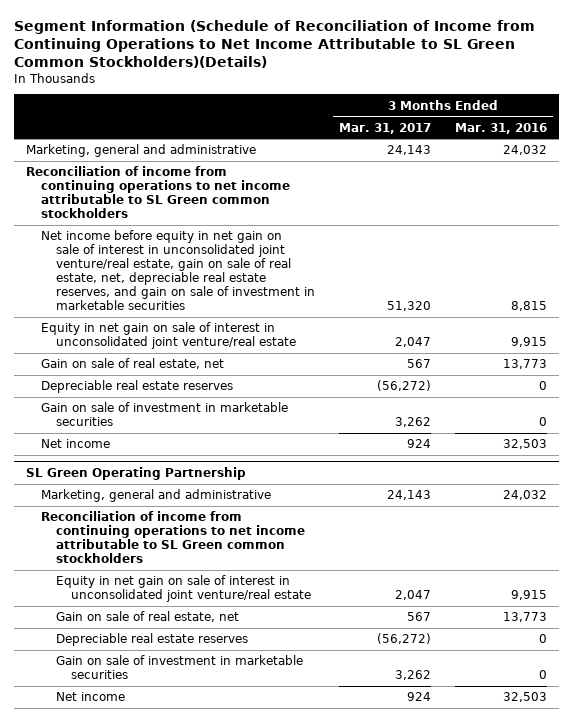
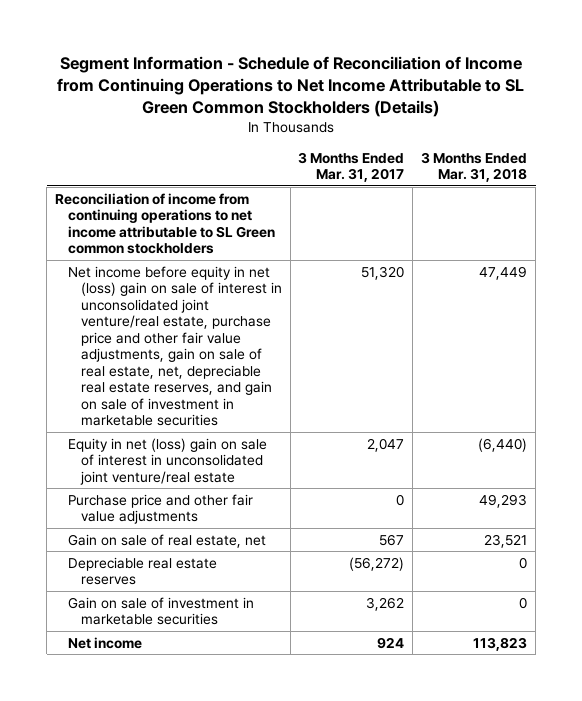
[13,20,535,69] Segment Information (Schedule of Reconciliation of Income from Continuing Operations to Net Income Attributable to SL Green Common Stockholders)(Details) -> [57,55,525,117] Segment Information - Schedule of Reconciliation of Income from Continuing Operations to Net Income Attributable to SL Green Common Stockholders (Details)
[454,122,547,134] Mar. 31, 2016 -> none
none -> [421,151,528,183] 3 Months Ended Mar. 31, 2018
[25,144,256,158] Marketing, general and administrative -> none
[40,358,224,370] Gain on sale of real estate, net -> none
[40,380,233,394] Depreciable real estate reserves -> none
[40,402,288,427] Gain on sale of investment in marketable securities -> none
[40,439,110,449] Net income -> none
[25,467,246,481] SL Green Operating Partnership -> none
[40,489,271,503] Marketing, general and administrative -> none
[40,511,305,564] Reconciliation of income from continuing operations to net income attributable to SL Green common stockholders -> none
[55,575,312,603] Equity in net gain on sale of interest in unconsolidated joint venture/real estate -> none
[40,230,315,311] Net income before equity in net gain on sale of interest in unconsolidated joint venture/real estate, gain on sale of real estate, net, depreciable real estate reserves, and gain on sale of investment in marketable securities -> [67,265,282,426] Net income before equity in net (loss) gain on sale of interest in unconsolidated joint venture/real estate, purchase price and other fair value adjustments, gain on sale of real estate, net, depreciable real estate reserves, and gain on sale of investment in marketable securities
[40,322,296,350] Equity in net gain on sale of interest in unconsolidated joint venture/real estate -> [67,437,267,485] Equity in net (loss) gain on sale of interest in unconsolidated joint venture/real estate
none -> [67,493,253,525] Purchase price and other fair value adjustments

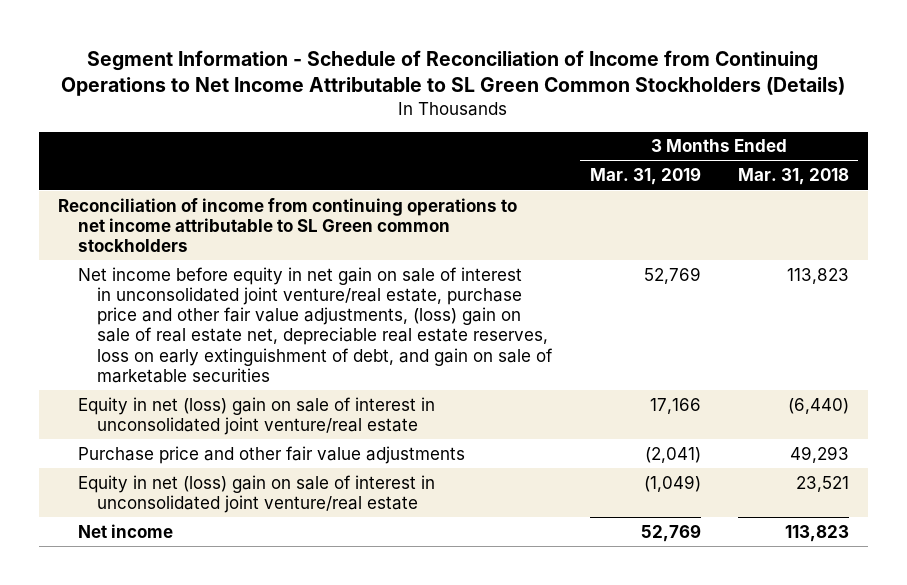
[298,151,405,183] 3 Months Ended Mar. 31, 2017 -> none
none -> [589,167,701,186] Mar. 31, 2019
[67,265,282,426] Net income before equity in net (loss) gain on sale of interest in unconsolidated joint venture/real estate, purchase price and other fair value adjustments, gain on sale of real estate, net, depreciable real estate reserves, and gain on sale of investment in marketable securities -> [77,266,554,383] Net income before equity in net gain on sale of interest in unconsolidated joint venture/real estate, purchase price and other fair value adjustments, (loss) gain on sale of real estate net, depreciable real estate reserves, loss on early extinguishment of debt, and gain on sale of marketable securities
[479,265,528,280] 47,449 -> [786,267,849,284] 113,823
[67,556,217,586] Depreciable real estate reserves -> none
[67,596,254,626] Gain on sale of investment in marketable securities -> none
[67,533,266,548] Gain on sale of real estate, net -> [77,474,435,513] Equity in net (loss) gain on sale of interest in unconsolidated joint venture/real estate

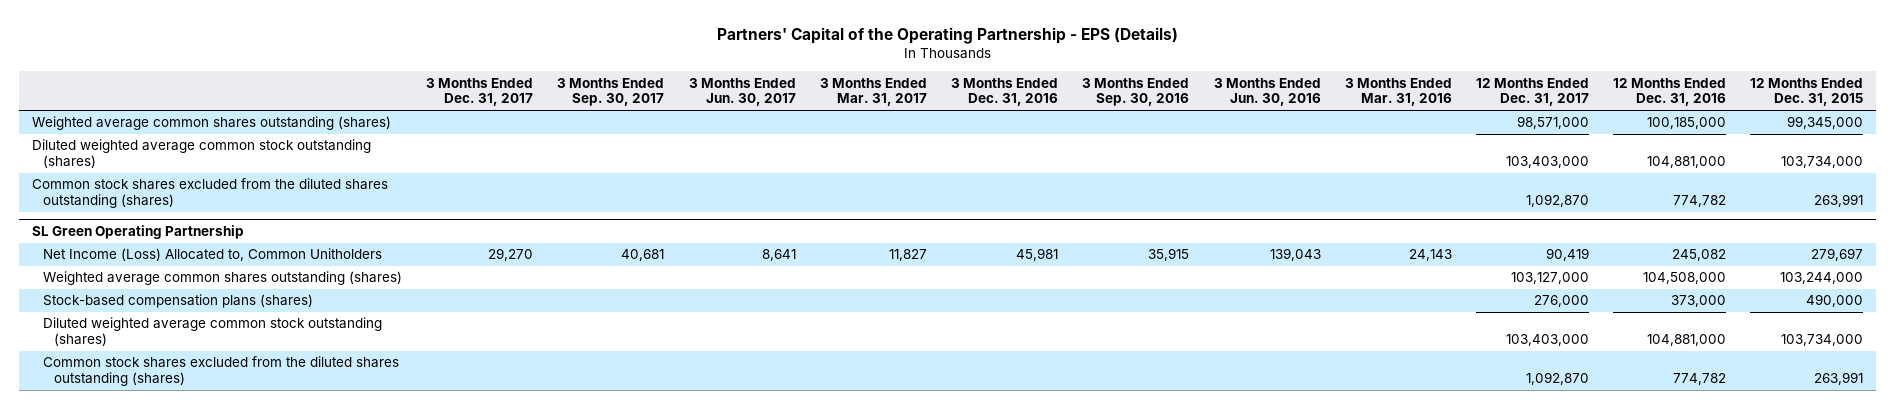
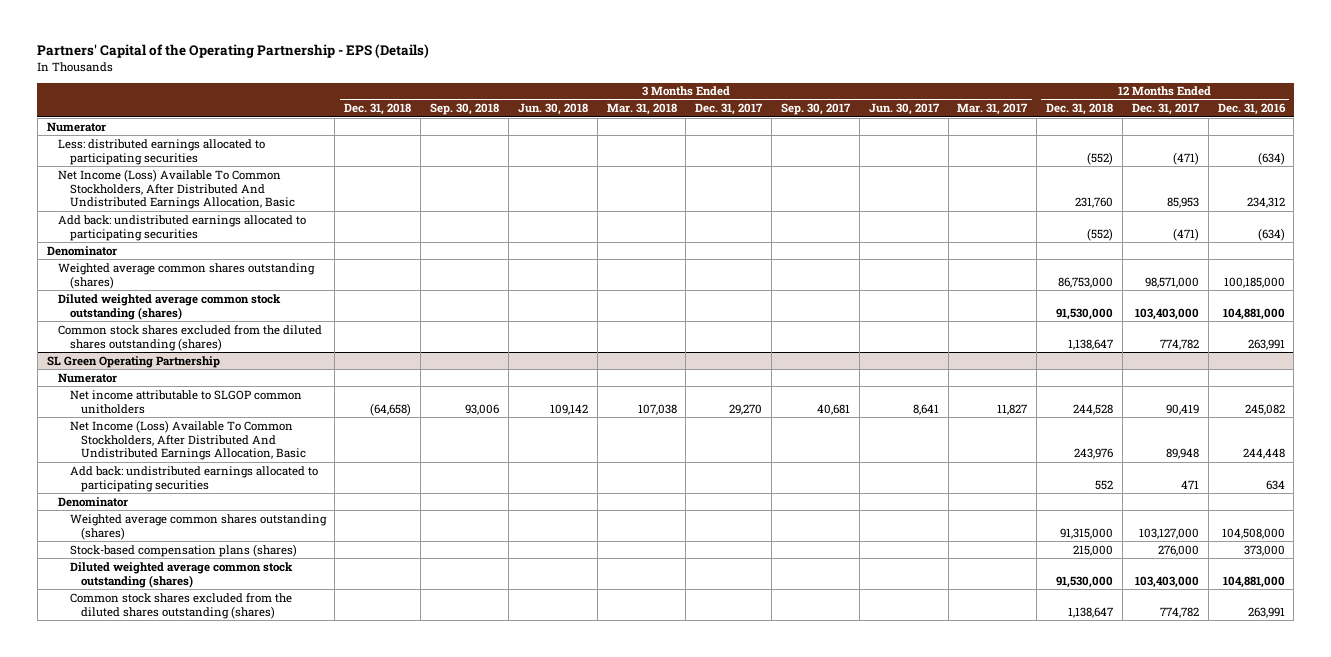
[951,77,1059,107] 3 Months Ended Dec. 31, 2016 -> none
[1082,77,1190,107] 3 Months Ended Sep. 30, 2016 -> none
[1213,77,1321,107] 3 Months Ended Jun. 30, 2016 -> none
[1344,77,1452,107] 3 Months Ended Mar. 31, 2016 -> none
[1750,77,1864,107] 12 Months Ended Dec. 31, 2015 -> none
none -> [344,103,412,116] Dec. 31, 2018
none -> [430,103,500,116] Sep. 30, 2018
none -> [517,103,588,116] Jun. 30, 2018
none -> [606,103,677,116] Mar. 31, 2018
none -> [1046,103,1114,116] Dec. 31, 2018
none -> [46,121,106,132] Numerator
none -> [58,138,266,165] Less: distributed earnings allocated to participating securities
none -> [58,168,295,210] Net Income (Loss) Available To Common Stockholders, After Distributed And Undistributed Earnings Allocation, Basic
none -> [58,214,307,241] Add back: undistributed earnings allocated to participating securities
none -> [46,245,117,256] Denominator
[1526,194,1590,208] 1,092,870 -> [1159,338,1199,350] 774,782
[1673,195,1727,208] 774,782 -> [1247,338,1285,350] 263,991
none -> [58,372,118,383] Numerator
[43,248,383,262] Net Income (Loss) Allocated to, Common Unitholders -> [69,389,302,414] Net income attributable to SLGOP common unitholders
none -> [69,419,307,461] Net Income (Loss) Available To Common Stockholders, After Distributed And Undistributed Earnings Allocation, Basic
none -> [69,465,318,492] Add back: undistributed earnings allocated to participating securities
none -> [58,496,129,507] Denominator
[1526,372,1590,386] 1,092,870 -> [1159,606,1199,618] 774,782
[1673,373,1727,386] 774,782 -> [1247,606,1285,618] 263,991

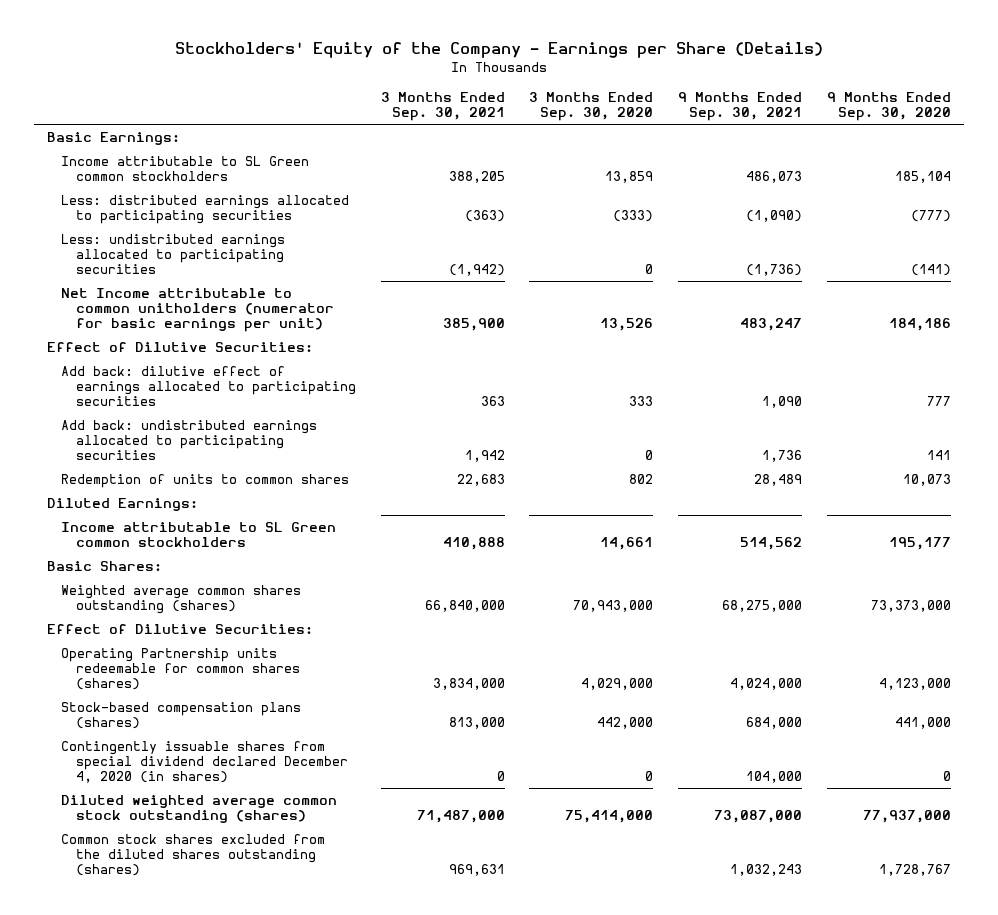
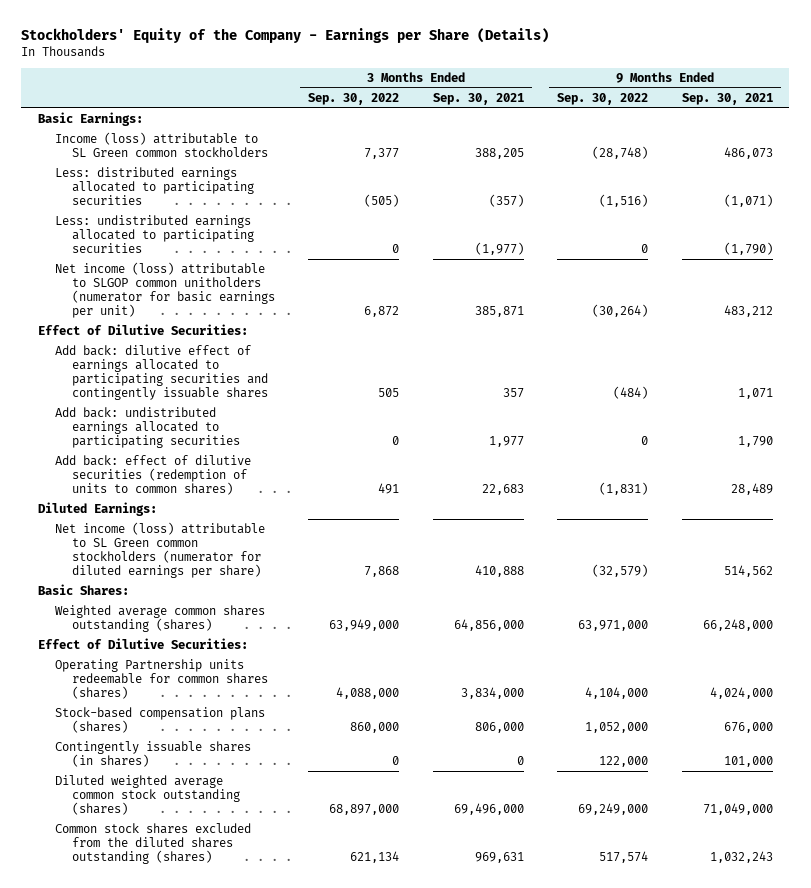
[529,91,654,121] 3 Months Ended Sep. 30, 2020 -> none
[827,91,952,121] 9 Months Ended Sep. 30, 2020 -> none
none -> [308,92,400,105] Sep. 30, 2022
none -> [557,92,649,105] Sep. 30, 2022
[61,155,310,182] Income attributable to SL Green common stockholders -> [55,132,268,158] Income (loss) attributable to SL Green common stockholders
[464,210,505,223] (363) -> [488,194,524,208] (357)
[746,210,803,223] (1,090) -> [723,194,773,208] (1,071)
[448,264,505,277] (1,942) -> [474,242,524,256] (1,977)
[746,264,803,277] (1,736) -> [723,242,773,256] (1,790)
[61,287,334,333] Net Income attributable to common unitholders (numerator for basic earnings per unit) -> [55,262,275,319] Net income (loss) attributable to SLGOP common unitholders (numerator for basic earnings per unit)
[442,318,505,332] 385,900 -> [474,306,524,318] 385,871
[740,318,803,332] 483,247 -> [723,305,773,318] 483,212
[61,365,356,407] Add back: dilutive effect of earnings allocated to participating securities -> [55,345,268,401] Add back: dilutive effect of earnings allocated to participating securities and contingently issuable shares
[480,396,505,407] 363 -> [502,388,524,399] 357
[762,396,803,409] 1,090 -> [737,388,773,400] 1,071
[464,450,505,463] 1,942 -> [488,436,524,448] 1,977
[762,450,803,463] 1,736 -> [737,436,773,448] 1,790
[61,473,350,488] Redemption of units to common shares -> [55,455,252,496] Add back: effect of dilutive securities (redemption of units to common shares)
[61,521,337,548] Income attributable to SL Green common stockholders -> [55,522,266,579] Net income (loss) attributable to SL Green common stockholders (numerator for diluted earnings per share)
[424,600,505,613] 66,840,000 -> [453,619,524,632] 64,856,000
[722,600,803,613] 68,275,000 -> [702,619,773,632] 66,248,000
[448,717,505,730] 813,000 -> [474,722,524,734] 806,000
[746,717,803,730] 684,000 -> [723,722,773,734] 676,000
[61,740,348,784] Contingently issuable shares from special dividend declared December 4, 2020 (in shares) -> [55,741,252,768] Contingently issuable shares (in shares)
[746,771,803,784] 104,000 -> [723,756,773,768] 101,000
[416,810,505,824] 71,487,000 -> [453,803,524,816] 69,496,000
[714,810,803,824] 73,087,000 -> [702,803,773,816] 71,049,000

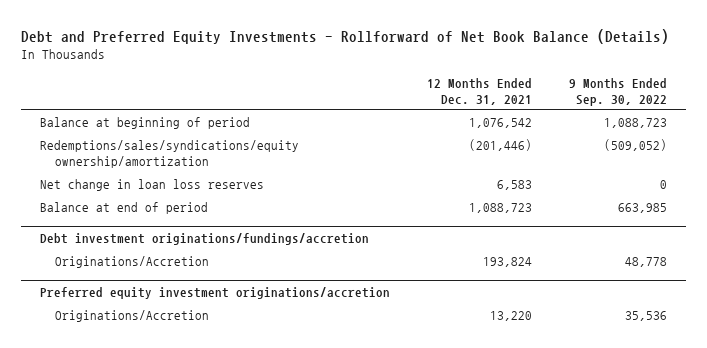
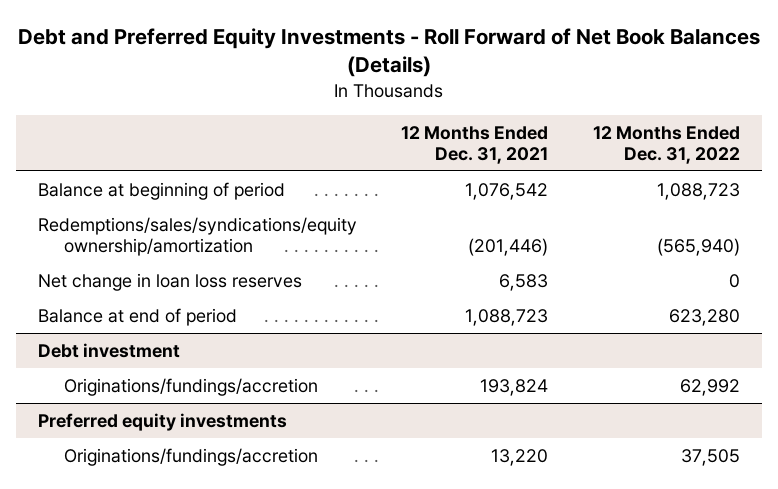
[21,29,670,45] Debt and Preferred Equity Investments - Rollforward of Net Book Balance (Details) -> [17,27,760,78] Debt and Preferred Equity Investments - Roll Forward of Net Book Balances (Details)
[569,77,668,106] 9 Months Ended Sep. 30, 2022 -> none
none -> [592,125,740,164] 12 Months Ended Dec. 31, 2022
[39,233,369,246] Debt investment originations/fundings/accretion -> [37,342,180,358] Debt investment
[55,256,210,269] Originations/Accretion -> [63,377,318,396] Originations/fundings/accretion
[39,287,390,300] Preferred equity investment originations/accretion -> [37,412,287,431] Preferred equity investments
[55,310,210,323] Originations/Accretion -> [63,447,318,466] Originations/fundings/accretion

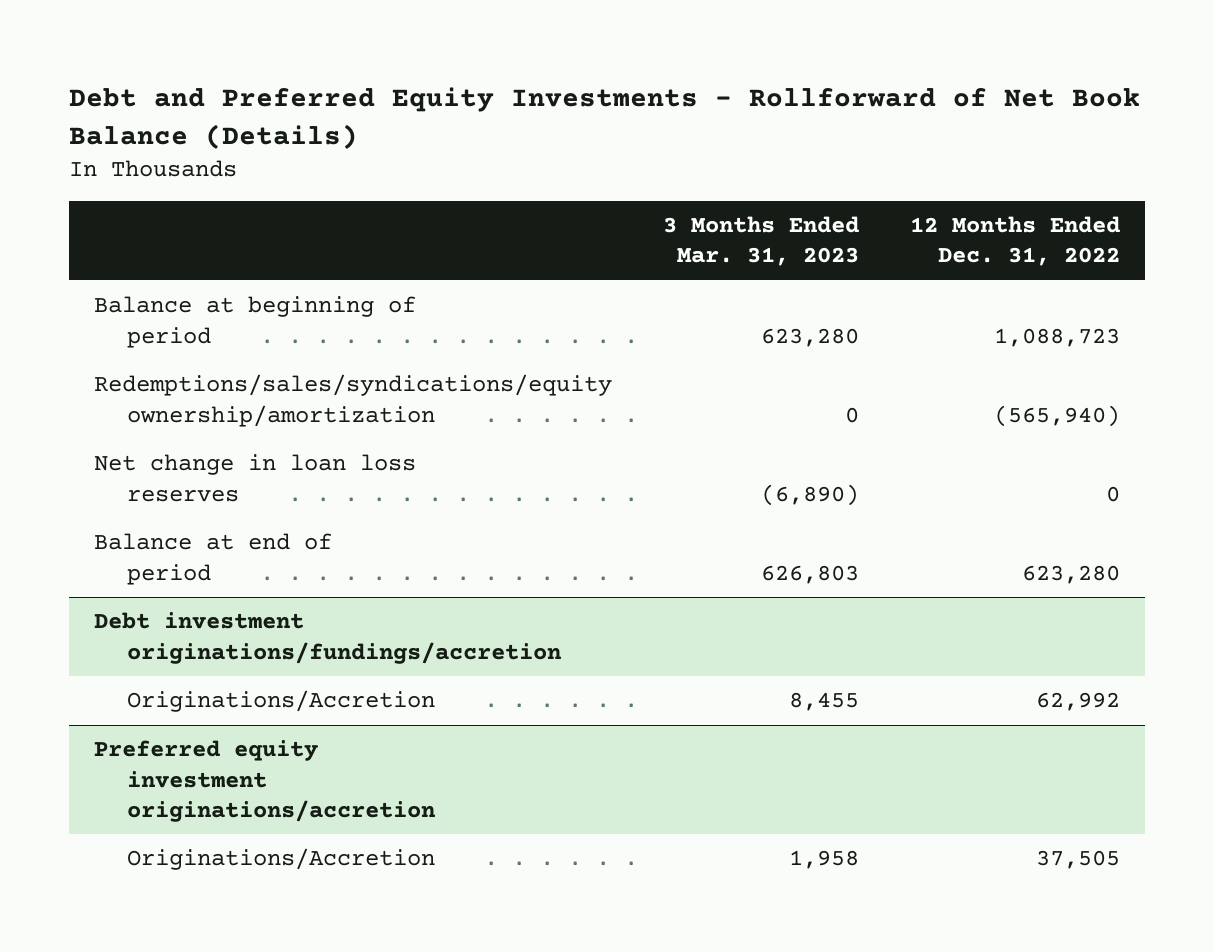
[17,27,760,78] Debt and Preferred Equity Investments - Roll Forward of Net Book Balances (Details) -> [68,87,1140,149] Debt and Preferred Equity Investments - Rollforward of Net Book Balance (Details)
[401,125,549,164] 12 Months Ended Dec. 31, 2021 -> none
none -> [663,216,860,267] 3 Months Ended Mar. 31, 2023
[37,342,180,358] Debt investment -> [94,612,562,664] Debt investment originations/fundings/accretion
[63,377,318,396] Originations/fundings/accretion -> [126,690,435,713] Originations/Accretion
[37,412,287,431] Preferred equity investments -> [94,740,436,822] Preferred equity investment originations/accretion
[63,447,318,466] Originations/fundings/accretion -> [126,848,435,871] Originations/Accretion

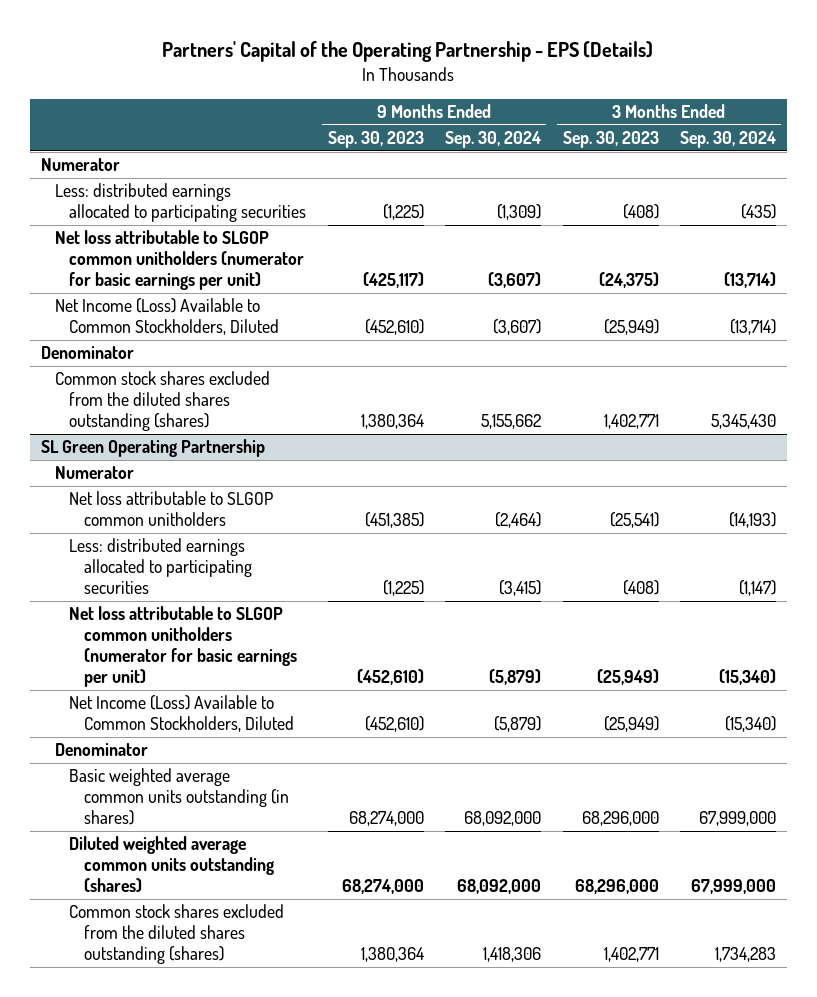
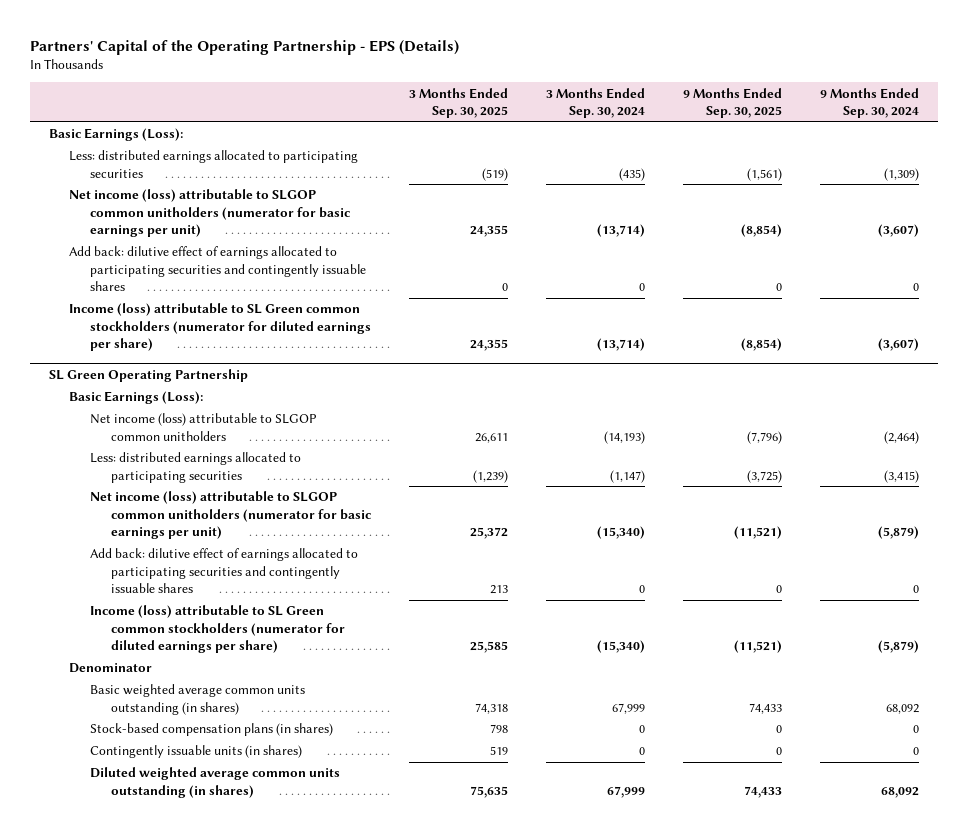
[327,131,424,149] Sep. 30, 2023 -> none
[562,131,659,149] Sep. 30, 2023 -> none
none -> [409,87,509,118] 3 Months Ended Sep. 30, 2025
none -> [683,87,783,118] 9 Months Ended Sep. 30, 2025
[40,158,120,172] Numerator -> none
none -> [48,128,183,142] Basic Earnings (Loss):
[40,346,134,360] Denominator -> none
[55,371,271,432] Common stock shares excluded from the diluted shares outstanding (shares) -> none
[55,230,305,291] Net loss attributable to SLGOP common unitholders (numerator for basic earnings per unit) -> [69,189,351,238] Net income (loss) attributable to SLGOP common unitholders (numerator for basic earnings per unit)
none -> [69,246,367,292] Add back: dilutive effect of earnings allocated to participating securities and contingently issuable shares
[55,298,280,336] Net Income (Loss) Available to Common Stockholders, Diluted -> [69,303,372,352] Income (loss) attributable to SL Green common stockholders (numerator for diluted earnings per share)
[55,466,135,480] Numerator -> none
none -> [69,391,204,405] Basic Earnings (Loss):
[69,491,274,527] Net loss attributable to SLGOP common unitholders -> [90,413,318,441] Net income (loss) attributable to SLGOP common unitholders
[69,606,297,688] Net loss attributable to SLGOP common unitholders (numerator for basic earnings per unit) -> [90,491,372,540] Net income (loss) attributable to SLGOP common unitholders (numerator for basic earnings per unit)
none -> [90,548,359,594] Add back: dilutive effect of earnings allocated to participating securities and contingently issuable shares
[69,695,294,733] Net Income (Loss) Available to Common Stockholders, Diluted -> [90,605,346,654] Income (loss) attributable to SL Green common stockholders (numerator for diluted earnings per share)
[69,904,285,965] Common stock shares excluded from the diluted shares outstanding (shares) -> none
[464,811,542,827] 68,092,000 -> [886,703,920,714] 68,092
[698,811,776,827] 67,999,000 -> [612,702,646,714] 67,999
none -> [90,723,334,737] Stock-based compensation plans (in shares)
none -> [90,745,303,759] Contingently issuable units (in shares)
[69,836,274,893] Diluted weighted average common units outstanding (shares) -> [90,767,341,798] Diluted weighted average common units outstanding (in shares)
[457,879,542,895] 68,092,000 -> [881,786,920,798] 68,092
[690,879,776,895] 67,999,000 -> [607,785,646,798] 67,999

